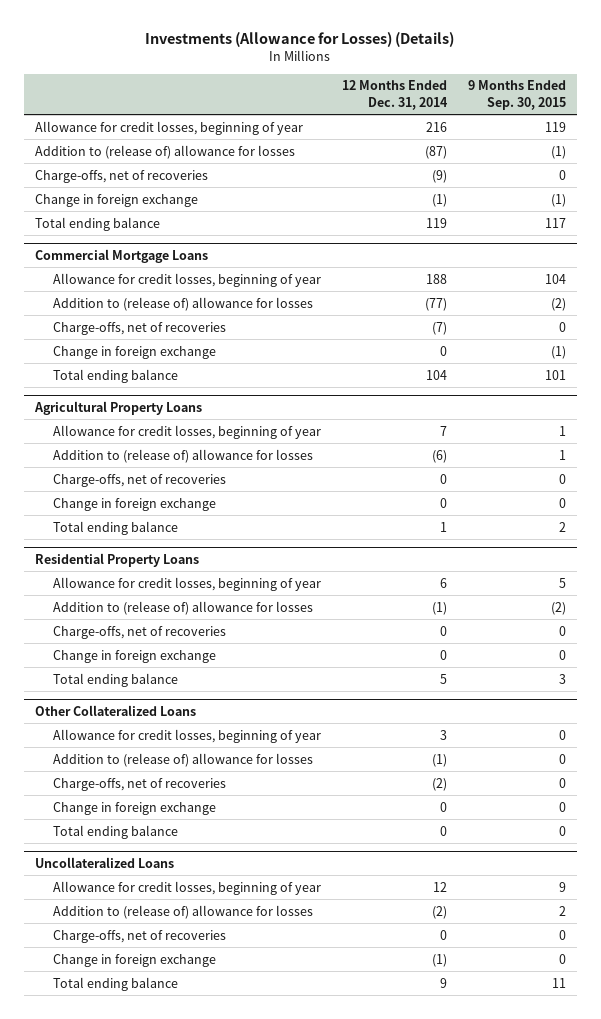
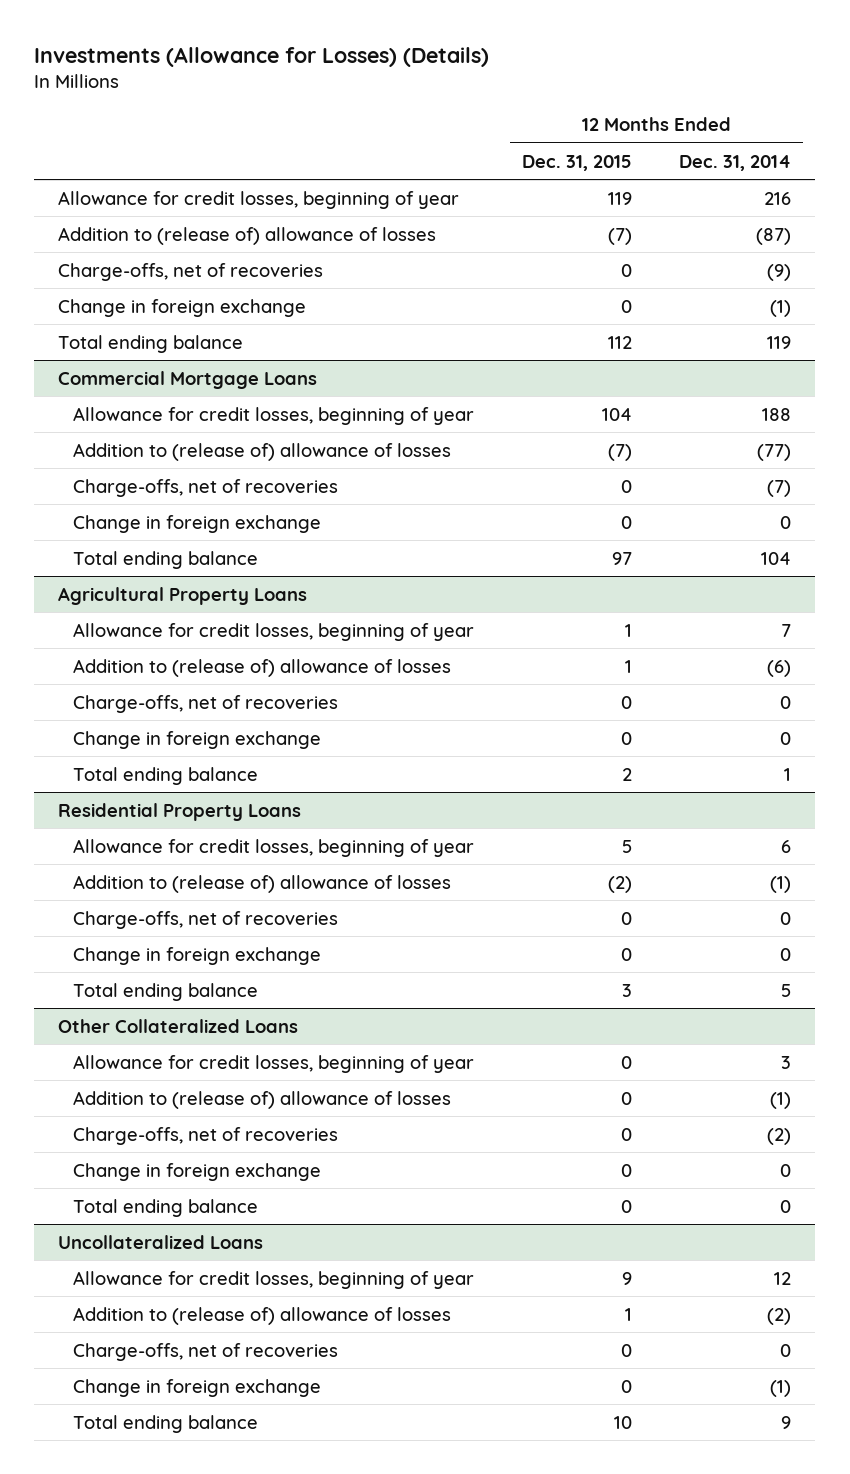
[468,80,567,110] 9 Months Ended Sep. 30, 2015 -> none
none -> [521,154,632,171] Dec. 31, 2015
[34,144,295,159] Addition to (release of) allowance for losses -> [58,226,437,245] Addition to (release of) allowance of losses
[52,296,313,311] Addition to (release of) allowance for losses -> [72,442,451,461] Addition to (release of) allowance of losses
[52,448,313,463] Addition to (release of) allowance for losses -> [72,658,451,677] Addition to (release of) allowance of losses
[52,600,313,615] Addition to (release of) allowance for losses -> [72,874,451,893] Addition to (release of) allowance of losses
[52,752,313,767] Addition to (release of) allowance for losses -> [72,1090,451,1109] Addition to (release of) allowance of losses
[52,904,313,919] Addition to (release of) allowance for losses -> [72,1306,451,1325] Addition to (release of) allowance of losses

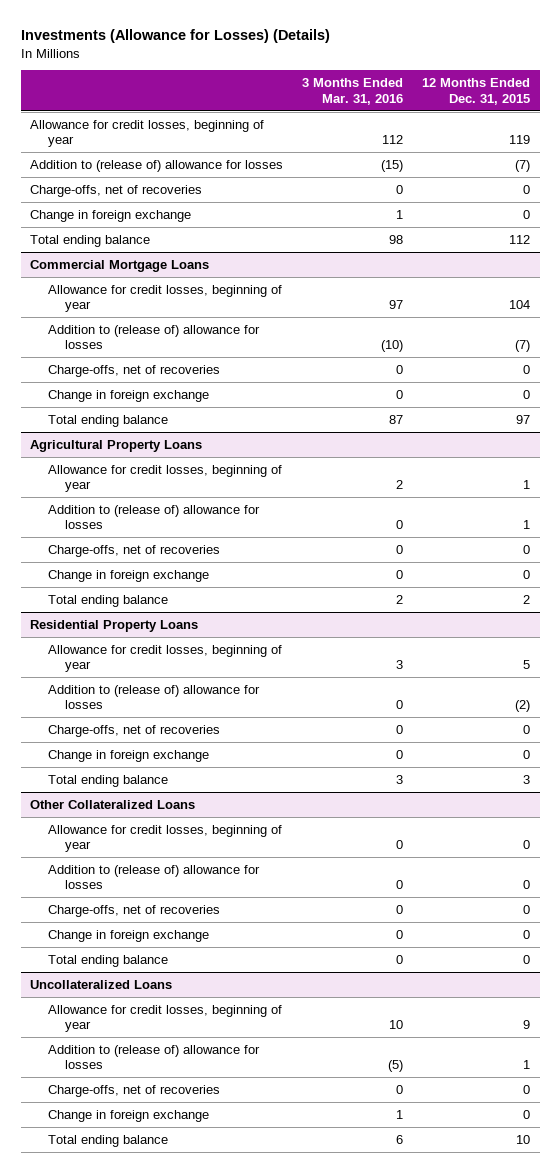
[679,154,792,171] Dec. 31, 2014 -> none
none -> [302,78,404,105] 3 Months Ended Mar. 31, 2016
[58,226,437,245] Addition to (release of) allowance of losses -> [30,159,284,172] Addition to (release of) allowance for losses
[72,442,451,461] Addition to (release of) allowance of losses -> [47,324,260,350] Addition to (release of) allowance for losses
[72,658,451,677] Addition to (release of) allowance of losses -> [47,504,260,530] Addition to (release of) allowance for losses
[72,874,451,893] Addition to (release of) allowance of losses -> [47,684,260,710] Addition to (release of) allowance for losses
[72,1090,451,1109] Addition to (release of) allowance of losses -> [47,864,260,890] Addition to (release of) allowance for losses
[72,1306,451,1325] Addition to (release of) allowance of losses -> [47,1044,260,1070] Addition to (release of) allowance for losses

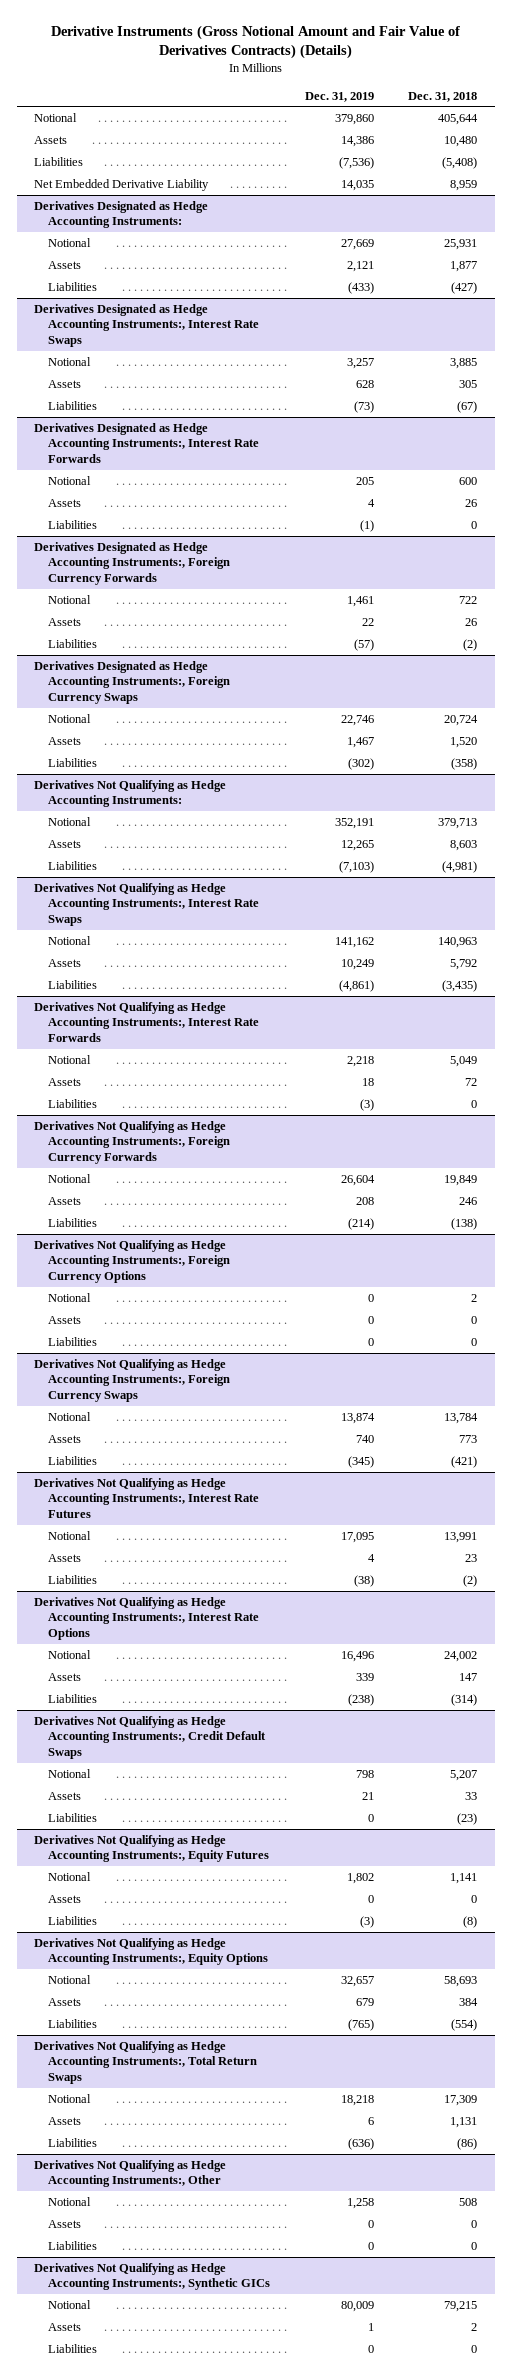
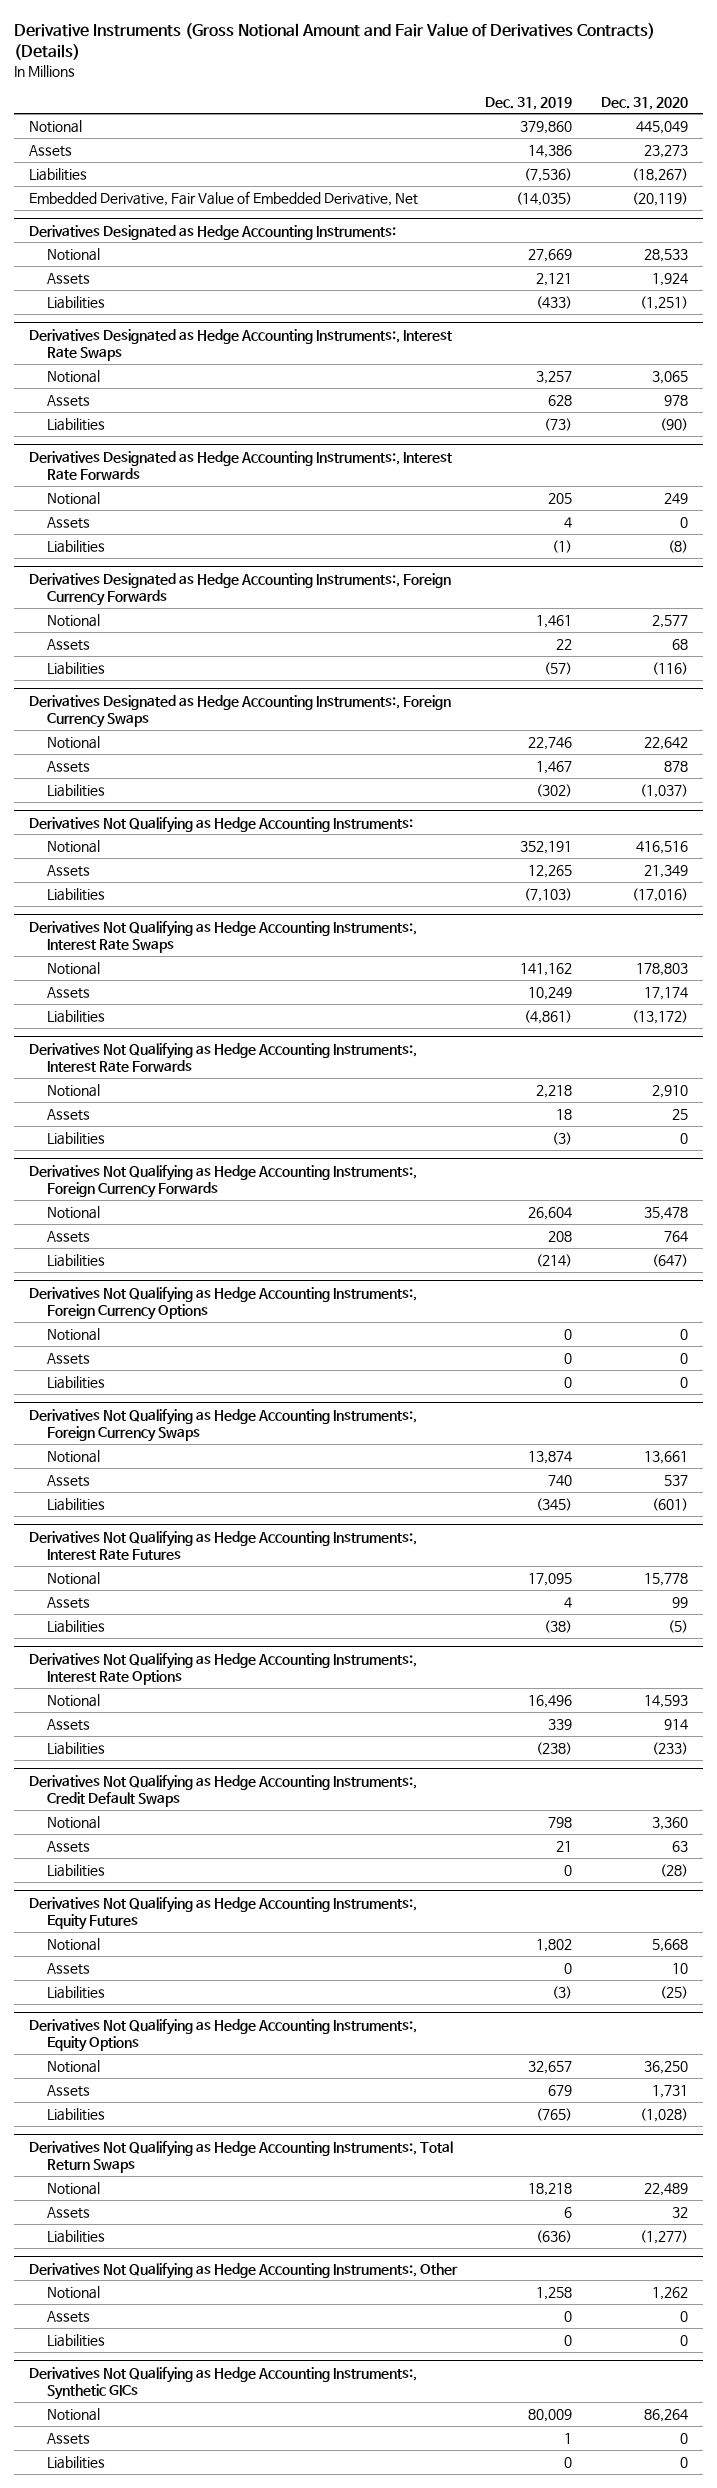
[408,91,478,102] Dec. 31, 2018 -> none
none -> [601,96,689,110] Dec. 31, 2020
[33,178,209,191] Net Embedded Derivative Liability -> [28,190,418,206] Embedded Derivative, Fair Value of Embedded Derivative, Net
[340,179,374,191] 14,035 -> [516,191,573,206] (14,035)

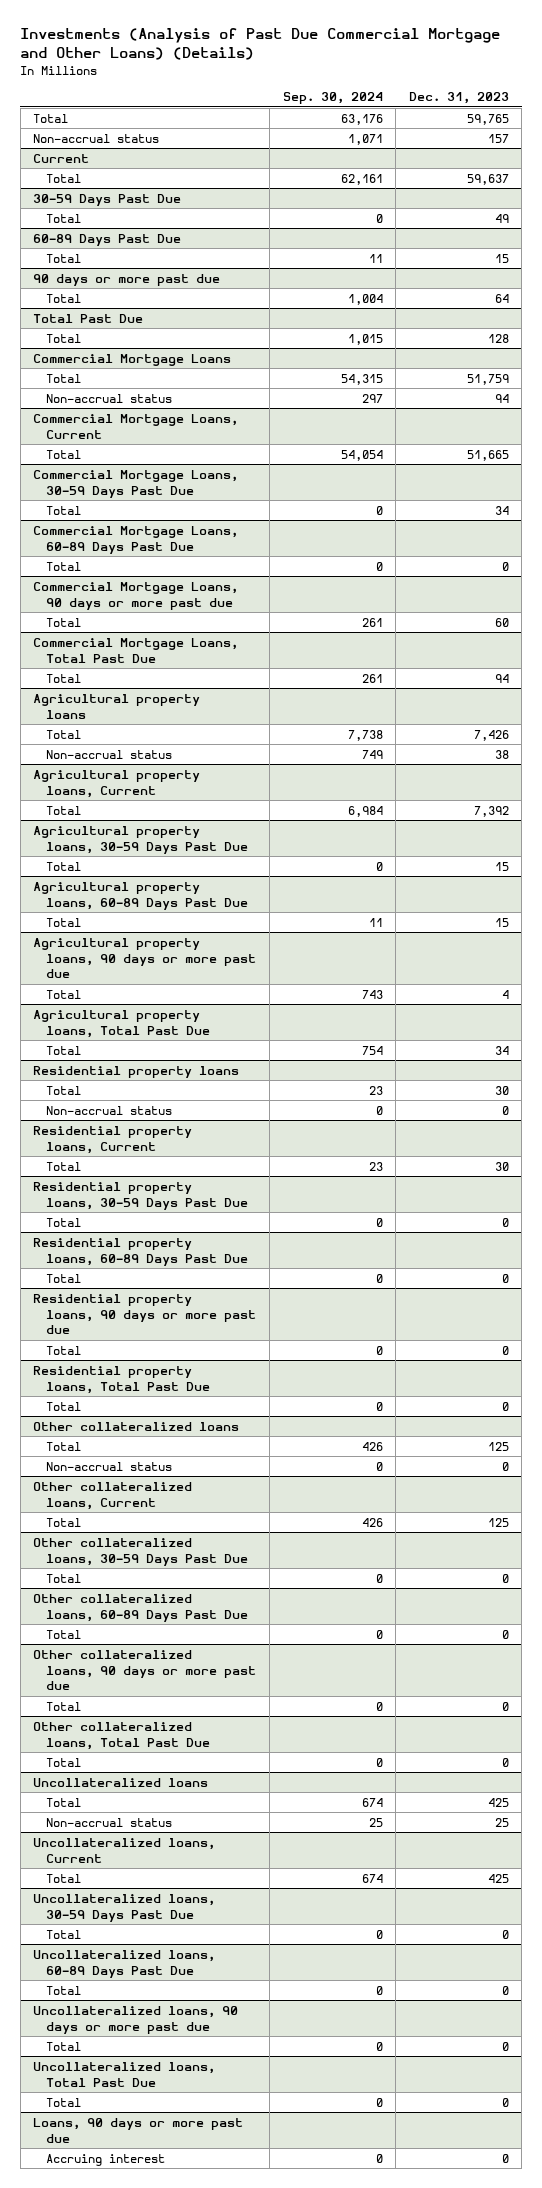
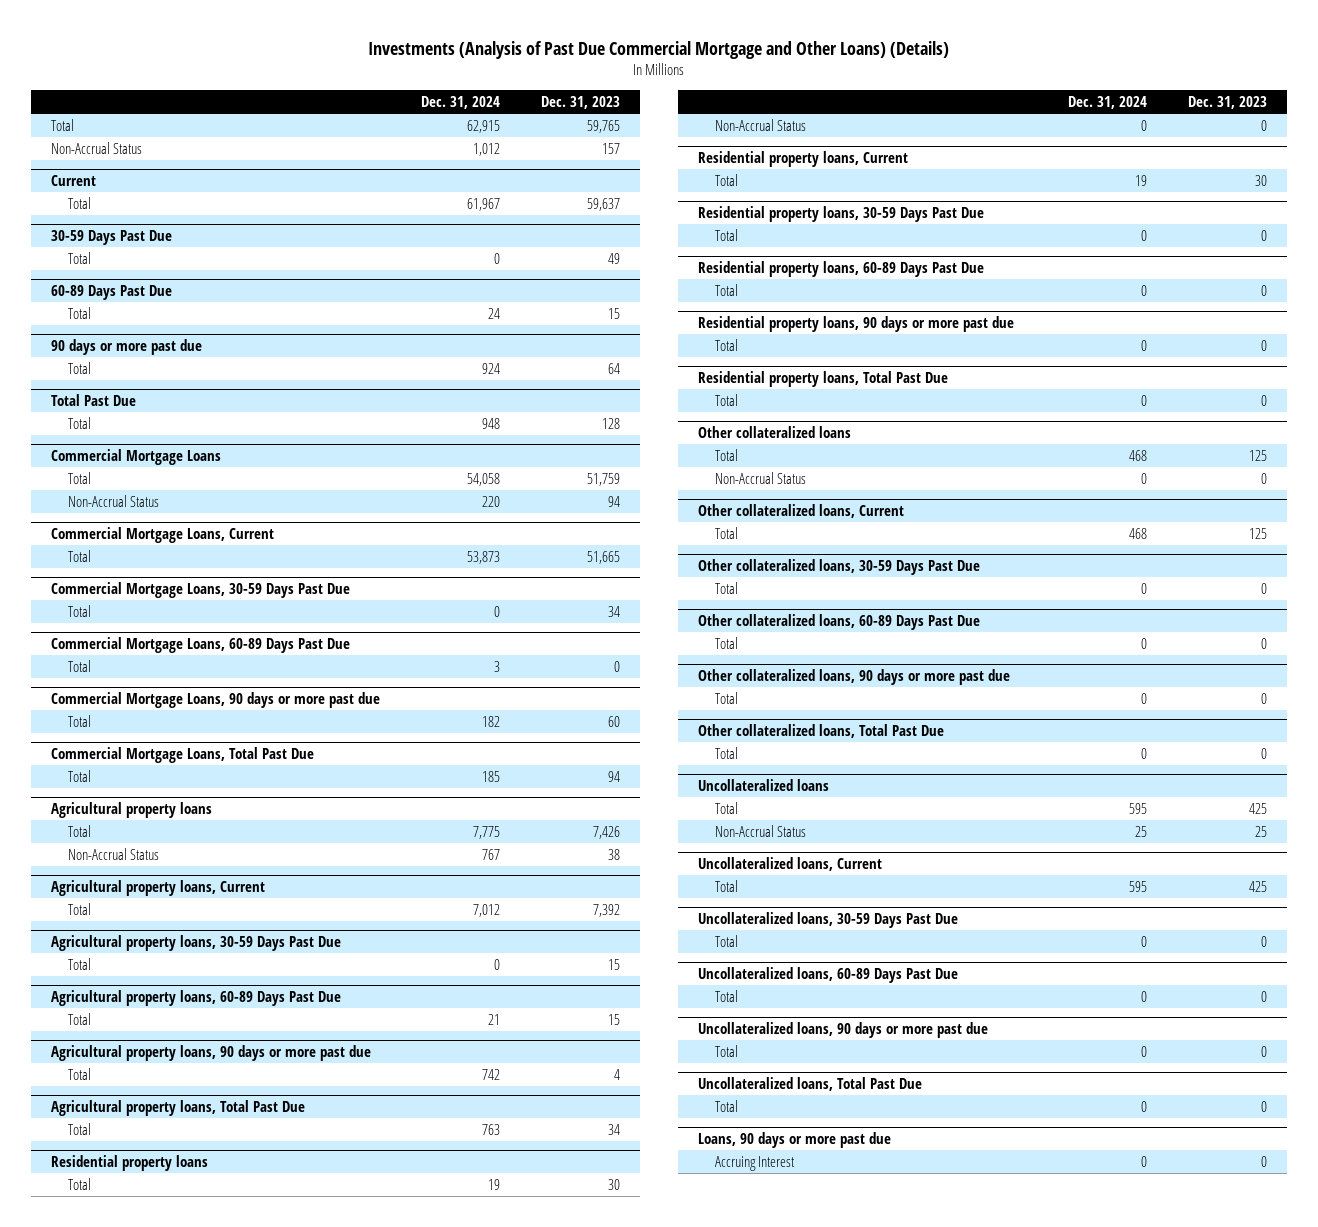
[282,92,383,105] Sep. 30, 2024 -> none
none -> [421,96,501,110] Dec. 31, 2024
[33,133,160,143] Non-accrual status -> [51,141,143,154] Non-Accrual Status
[46,393,173,403] Non-accrual status -> [68,494,160,507] Non-Accrual Status
[46,749,173,759] Non-accrual status -> [68,847,160,860] Non-Accrual Status
[46,1105,173,1115] Non-accrual status -> [715,118,807,131] Non-Accrual Status
[46,1461,173,1471] Non-accrual status -> [715,471,807,484] Non-Accrual Status
[46,1817,173,1827] Non-accrual status -> [715,824,807,837] Non-Accrual Status
[46,2153,166,2166] Accruing interest -> [715,1155,796,1171] Accruing Interest

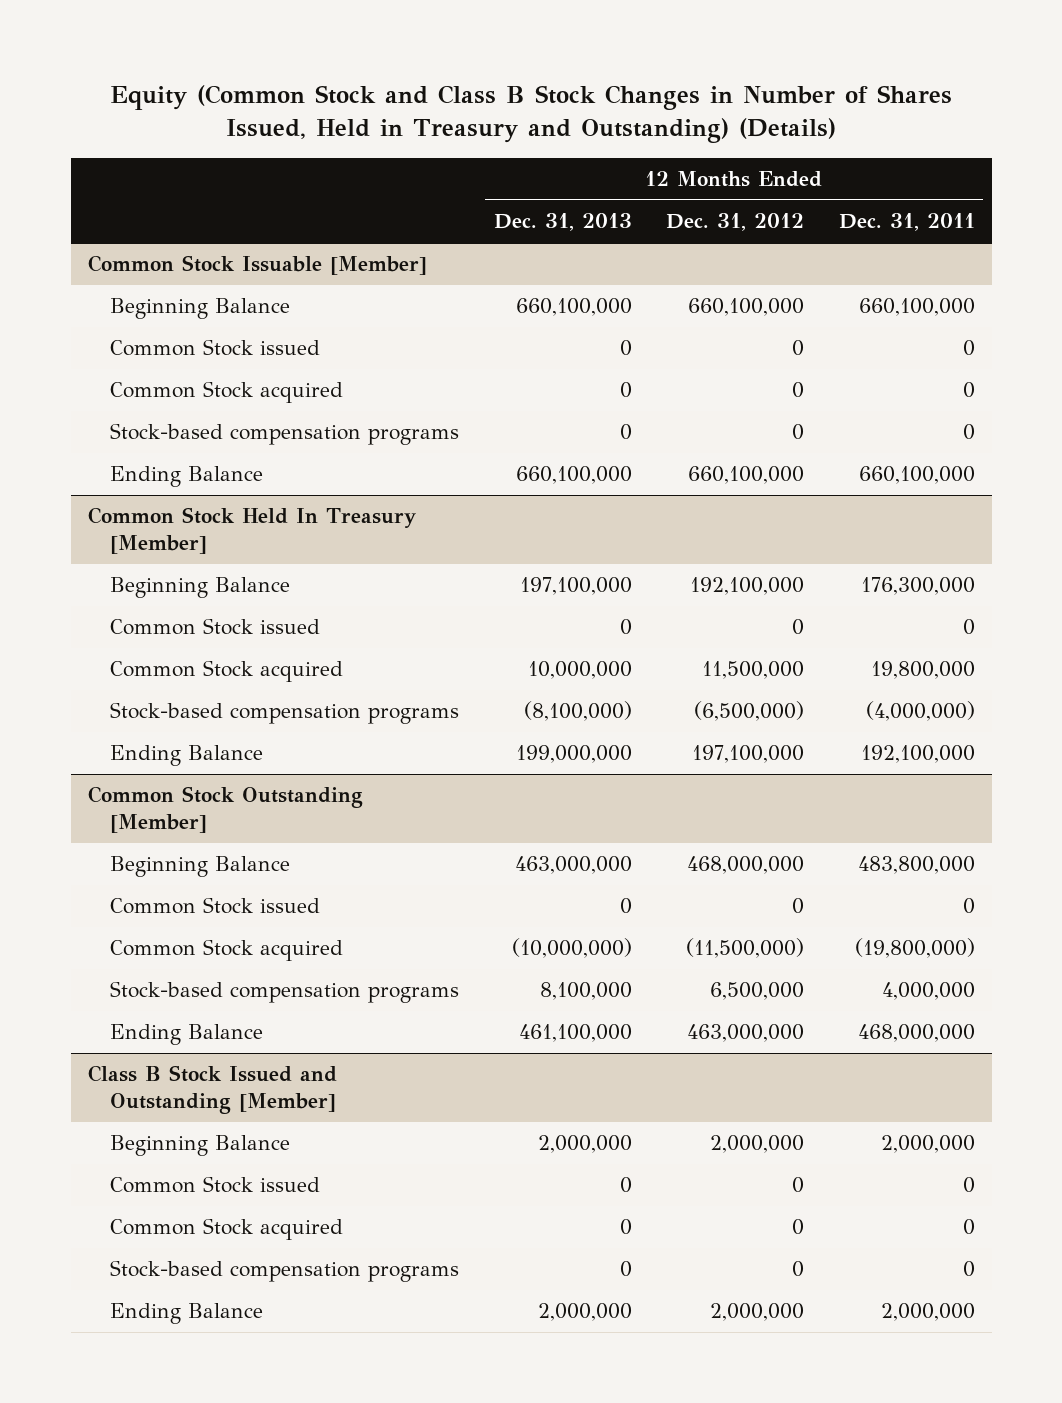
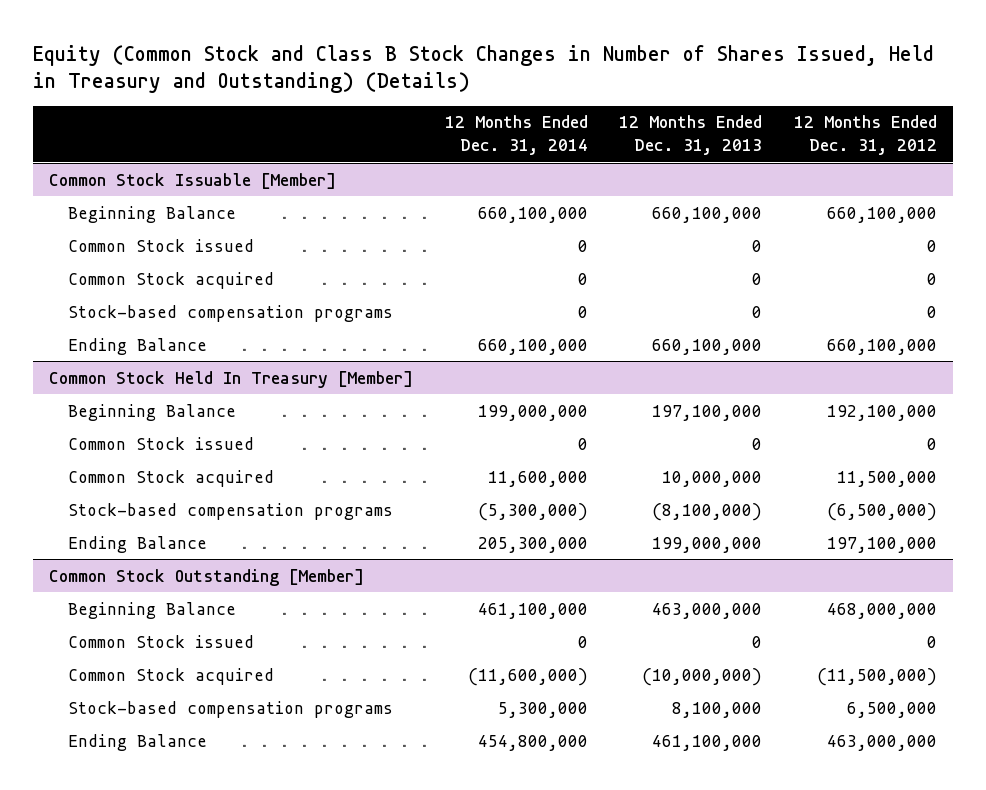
[838,213,975,232] Dec. 31, 2011 -> none
none -> [444,115,588,156] 12 Months Ended Dec. 31, 2014
[87,1065,337,1114] Class B Stock Issued and Outstanding [Member] -> none
[110,1135,291,1157] Beginning Balance -> none
[110,1176,321,1194] Common Stock issued -> none
[110,1218,344,1241] Common Stock acquired -> none
[110,1260,460,1283] Stock-based compensation programs -> none
[110,1303,264,1325] Ending Balance -> none

